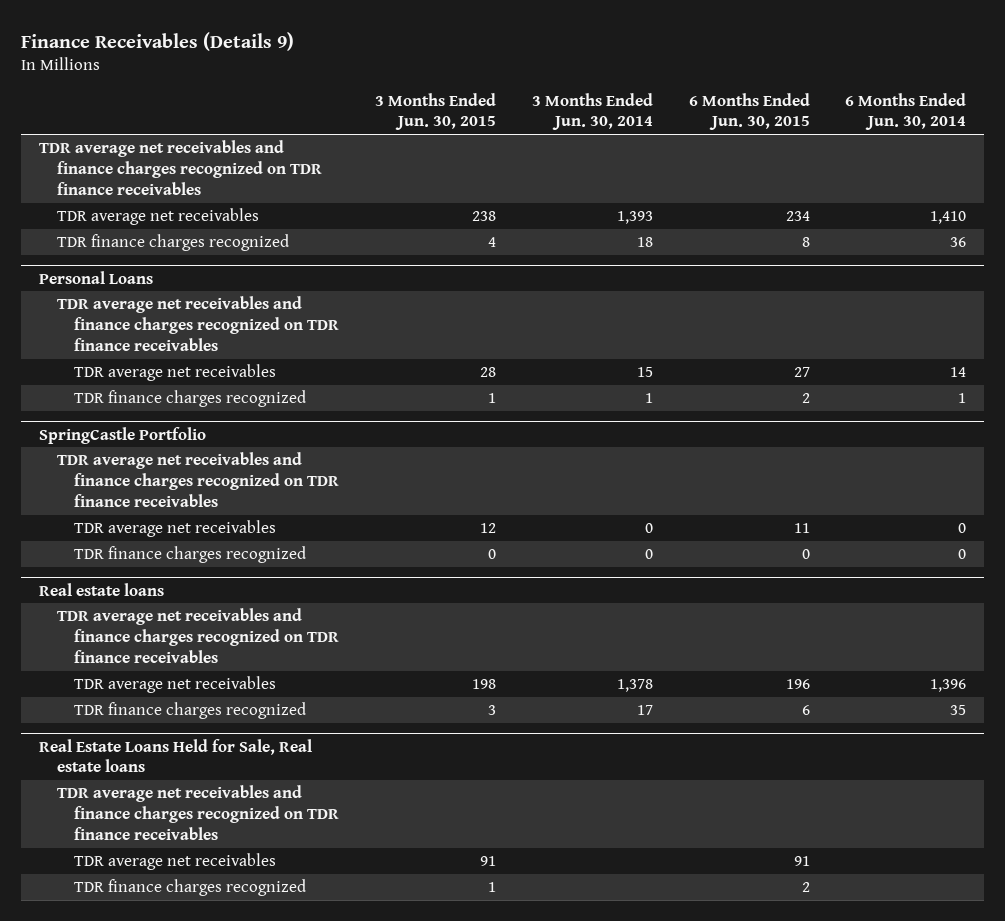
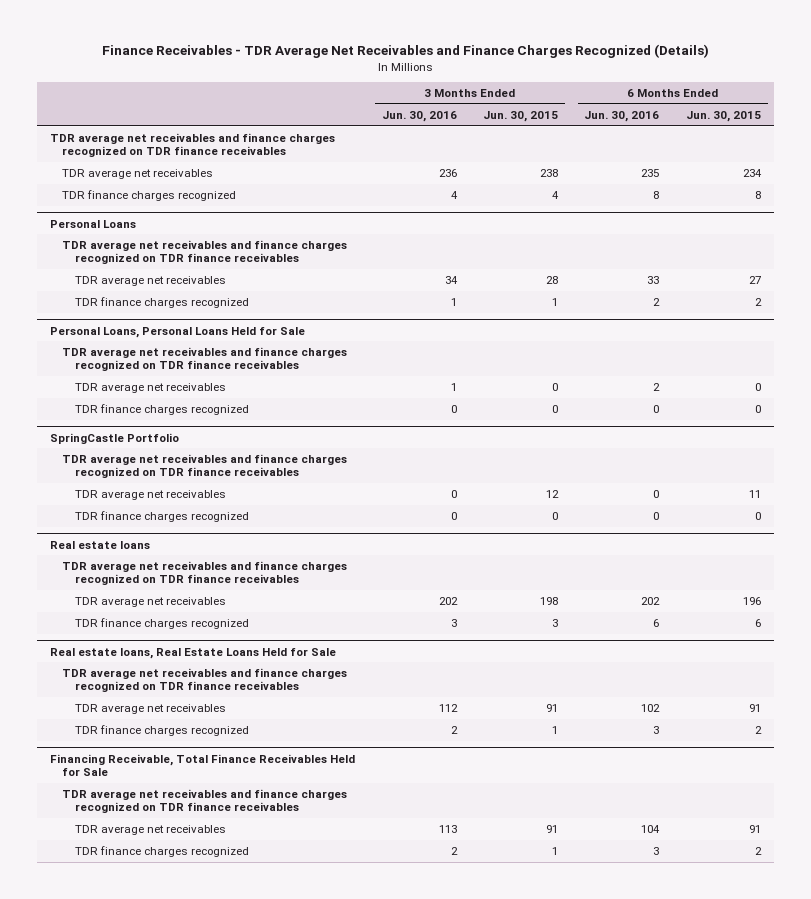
[21,31,295,51] Finance Receivables (Details 9) -> [101,43,709,58] Finance Receivables - TDR Average Net Receivables and Finance Charges Recognized (Details)
[531,92,653,131] 3 Months Ended Jun. 30, 2014 -> none
[845,92,967,131] 6 Months Ended Jun. 30, 2014 -> none
none -> [381,110,457,122] Jun. 30, 2016
none -> [584,110,660,122] Jun. 30, 2016
none -> [50,326,306,338] Personal Loans, Personal Loans Held for Sale
none -> [62,346,348,372] TDR average net receivables and finance charges recognized on TDR finance receivables
none -> [74,382,226,393] TDR average net receivables
none -> [74,403,249,415] TDR finance charges recognized
[39,738,313,773] Real Estate Loans Held for Sale, Real estate loans -> [50,647,337,659] Real estate loans, Real Estate Loans Held for Sale
none -> [50,753,356,777] Financing Receivable, Total Finance Receivables Held for Sale
none -> [62,788,348,814] TDR average net receivables and finance charges recognized on TDR finance receivables
none -> [74,824,226,835] TDR average net receivables
none -> [74,845,249,857] TDR finance charges recognized

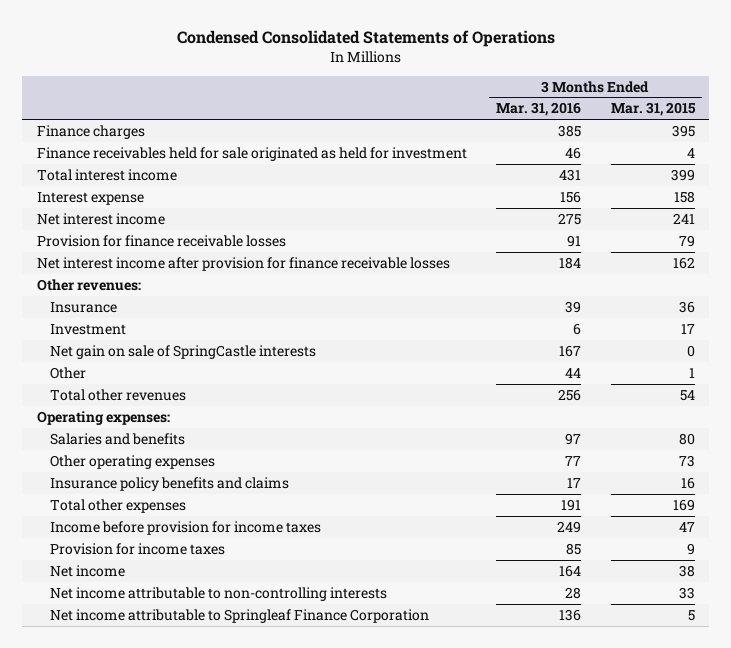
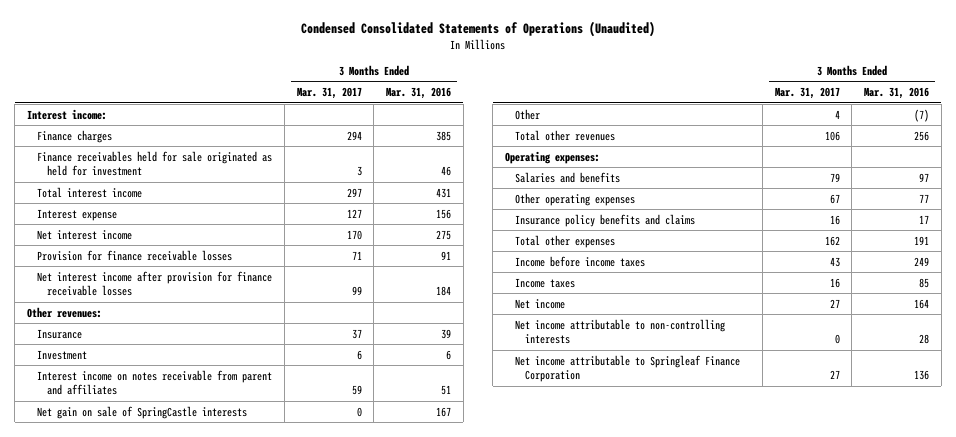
[176,30,555,48] Condensed Consolidated Statements of Operations -> [301,20,656,37] Condensed Consolidated Statements of Operations (Unaudited)
[610,102,696,117] Mar. 31, 2015 -> none
none -> [296,87,362,100] Mar. 31, 2017
none -> [27,108,108,120] Interest income:
none -> [37,369,273,396] Interest income on notes receivable from parent and affiliates
[565,367,582,378] 44 -> [914,108,930,122] (7)
[50,520,322,535] Income before provision for income taxes -> [515,255,646,267] Income before income taxes
[50,542,226,555] Provision for income taxes -> [515,277,576,288] Income taxes

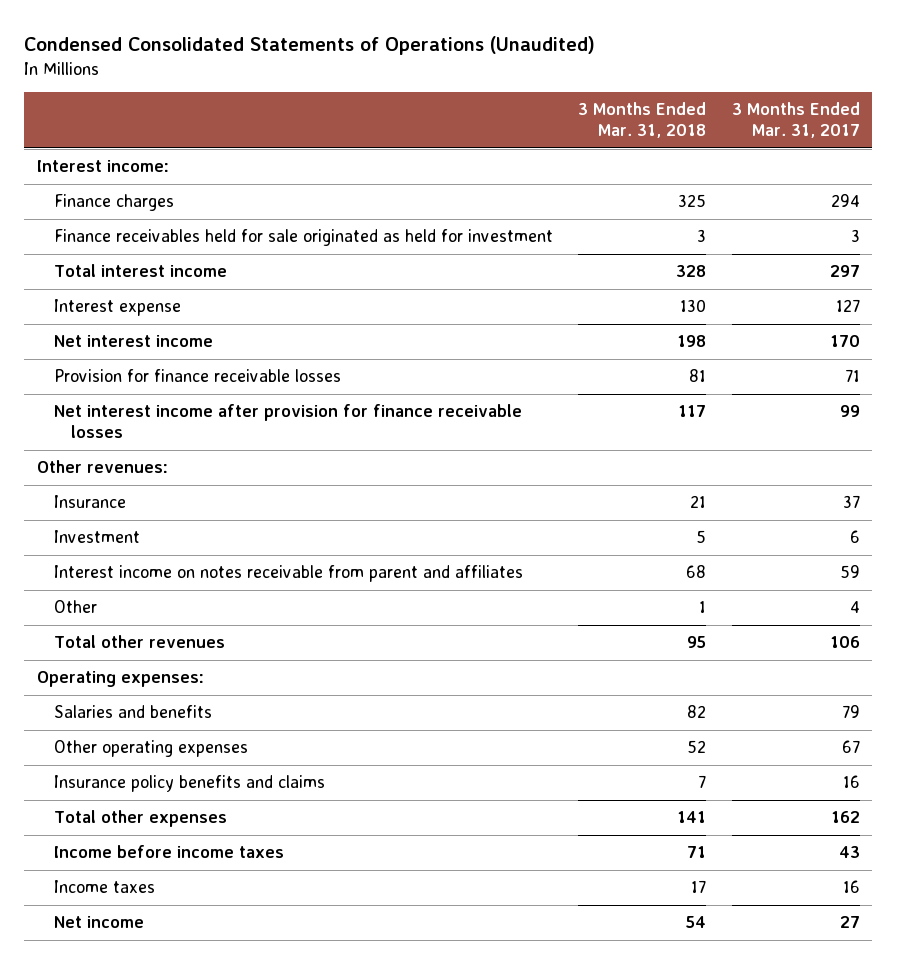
[386,87,452,100] Mar. 31, 2016 -> none
none -> [578,102,707,139] 3 Months Ended Mar. 31, 2018
[37,405,248,419] Net gain on sale of SpringCastle interests -> none
[515,318,726,345] Net income attributable to non-controlling interests -> none
[515,354,741,383] Net income attributable to Springleaf Finance Corporation -> none

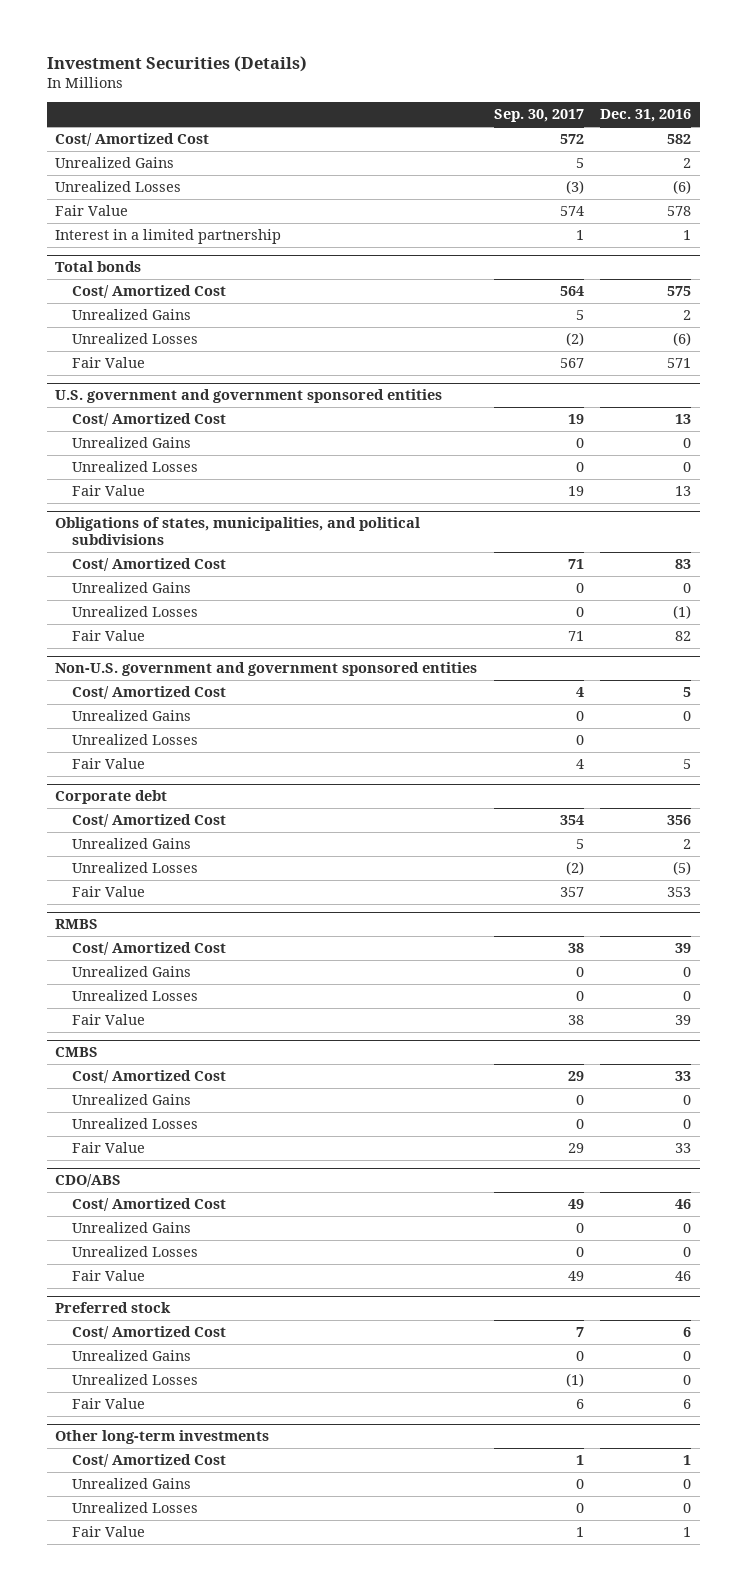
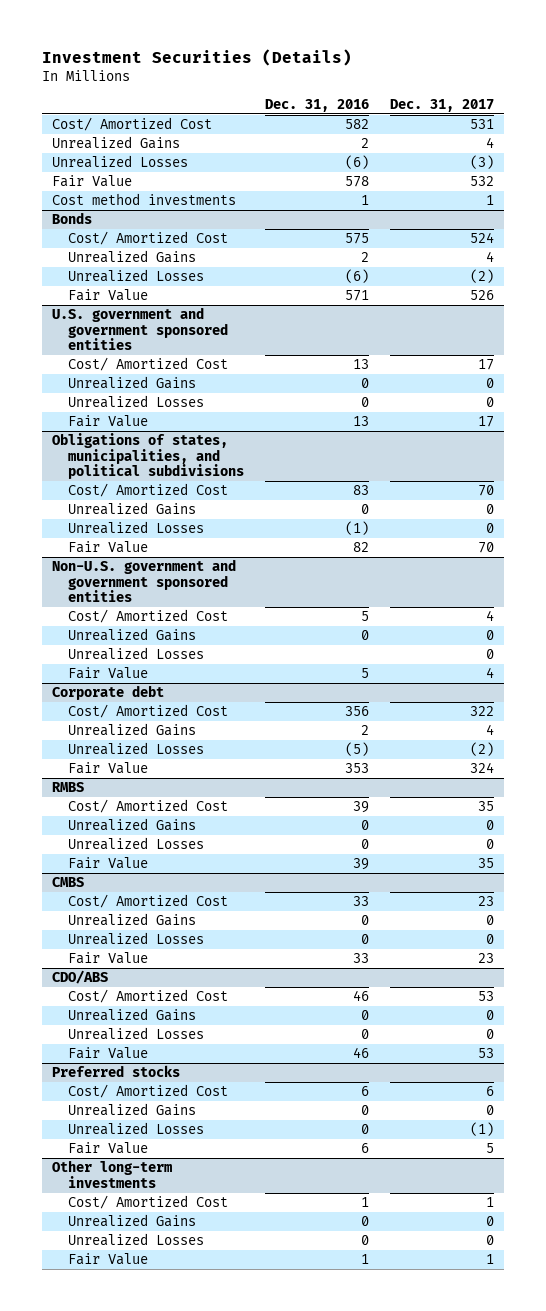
[493,109,584,123] Sep. 30, 2017 -> none
none -> [389,98,494,112] Dec. 31, 2017
[54,229,281,245] Interest in a limited partnership -> none
none -> [52,193,237,206] Cost method investments
[54,261,141,273] Total bonds -> [52,212,93,225] Bonds
[54,1302,171,1314] Preferred stock -> [52,1065,181,1078] Preferred stocks

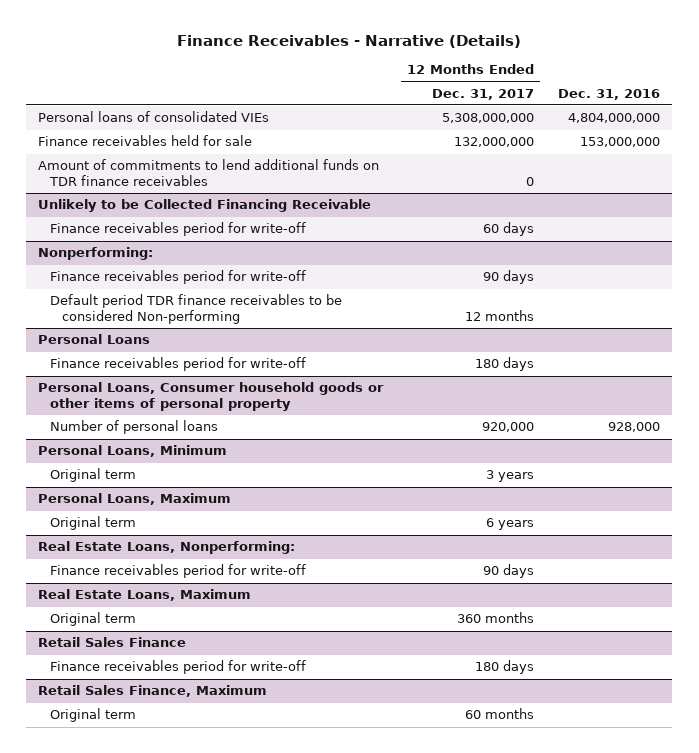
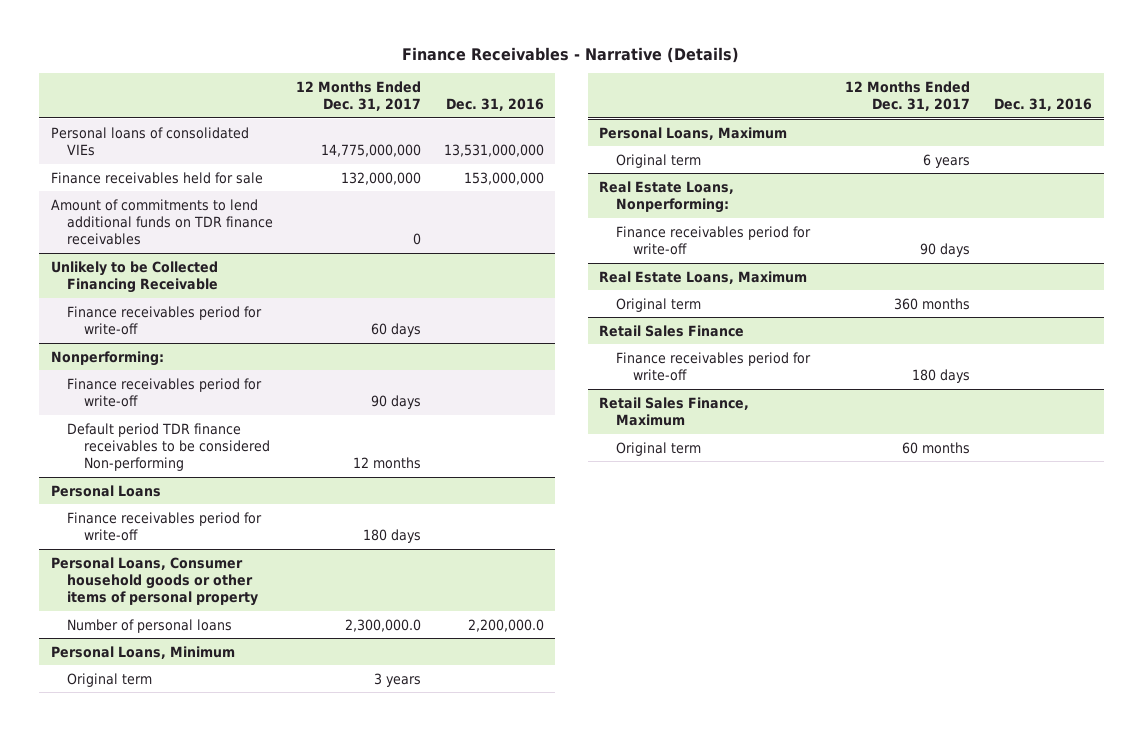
[442,113,535,124] 5,308,000,000 -> [320,143,421,157] 14,775,000,000
[568,113,661,124] 4,804,000,000 -> [443,143,544,157] 13,531,000,000
[482,422,535,433] 920,000 -> [344,618,421,632] 2,300,000.0
[608,422,661,433] 928,000 -> [467,618,544,632] 2,200,000.0

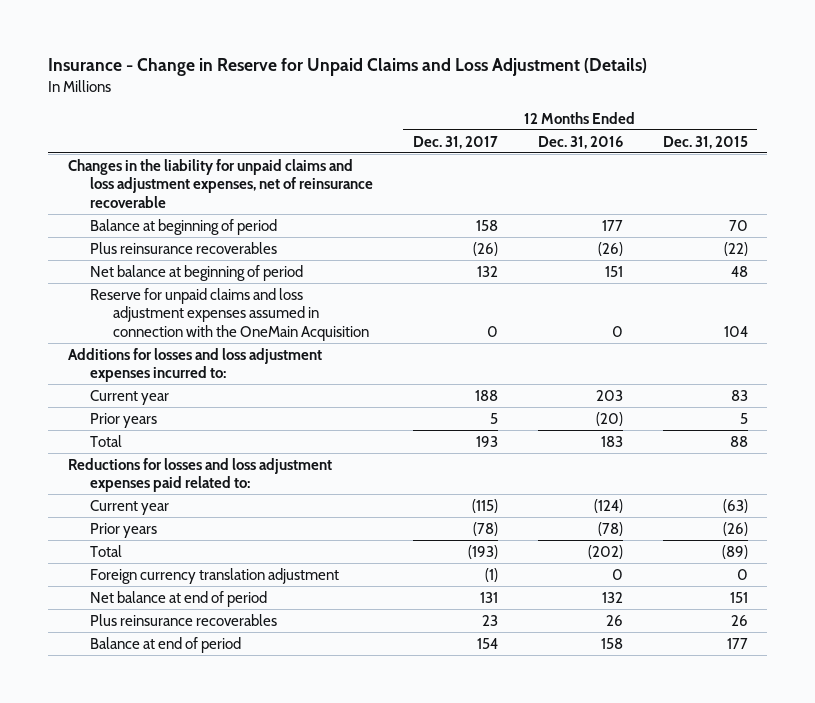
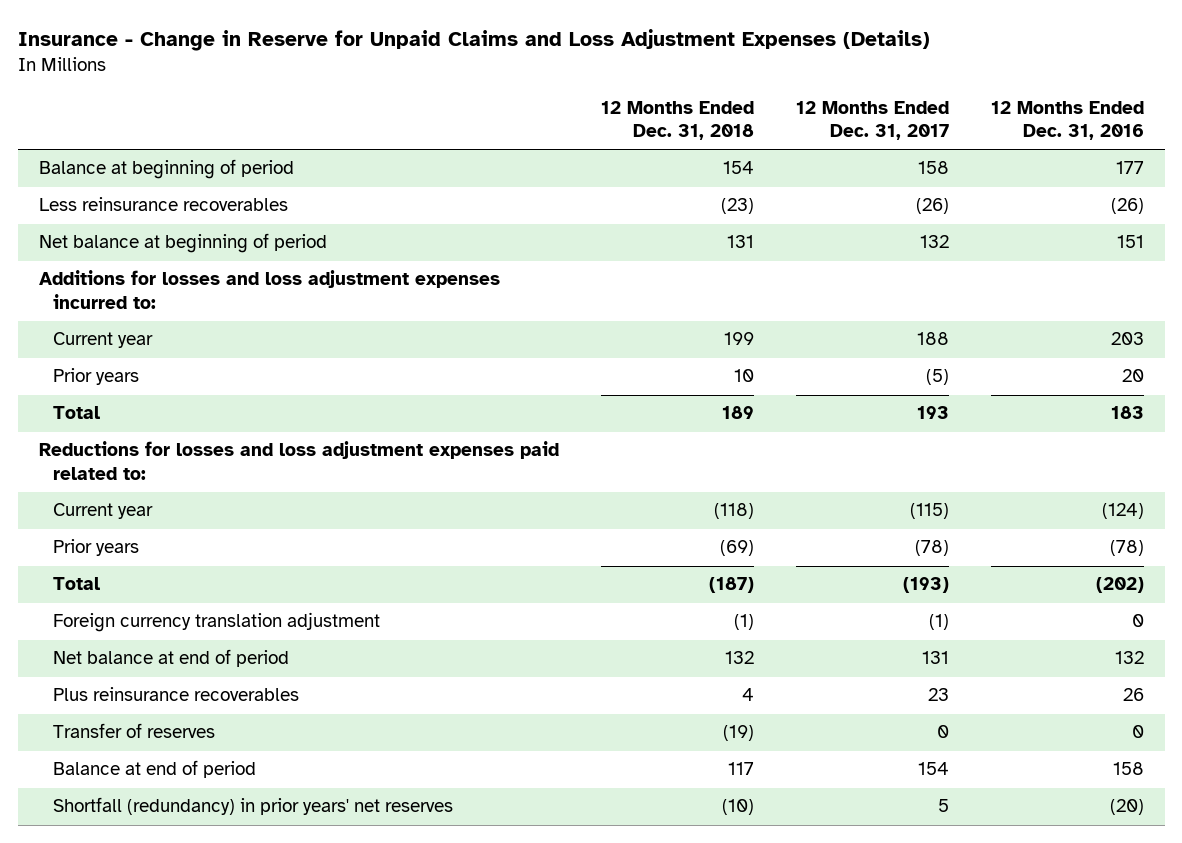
[47,58,647,77] Insurance - Change in Reserve for Unpaid Claims and Loss Adjustment (Details) -> [17,29,930,52] Insurance - Change in Reserve for Unpaid Claims and Loss Adjustment Expenses (Details)
[662,135,748,149] Dec. 31, 2015 -> none
none -> [600,100,754,141] 12 Months Ended Dec. 31, 2018
[67,158,374,208] Changes in the liability for unpaid claims and loss adjustment expenses, net of reinsurance recoverable -> none
[90,241,278,254] Plus reinsurance recoverables -> [38,197,288,212] Less reinsurance recoverables
[90,287,369,341] Reserve for unpaid claims and loss adjustment expenses assumed in connection with the OneMain Acquisition -> none
[490,412,499,424] 5 -> [925,369,949,386] (5)
[595,411,623,426] (20) -> [1121,369,1144,383] 20
none -> [53,723,216,739] Transfer of reserves
none -> [53,797,454,816] Shortfall (redundancy) in prior years' net reserves

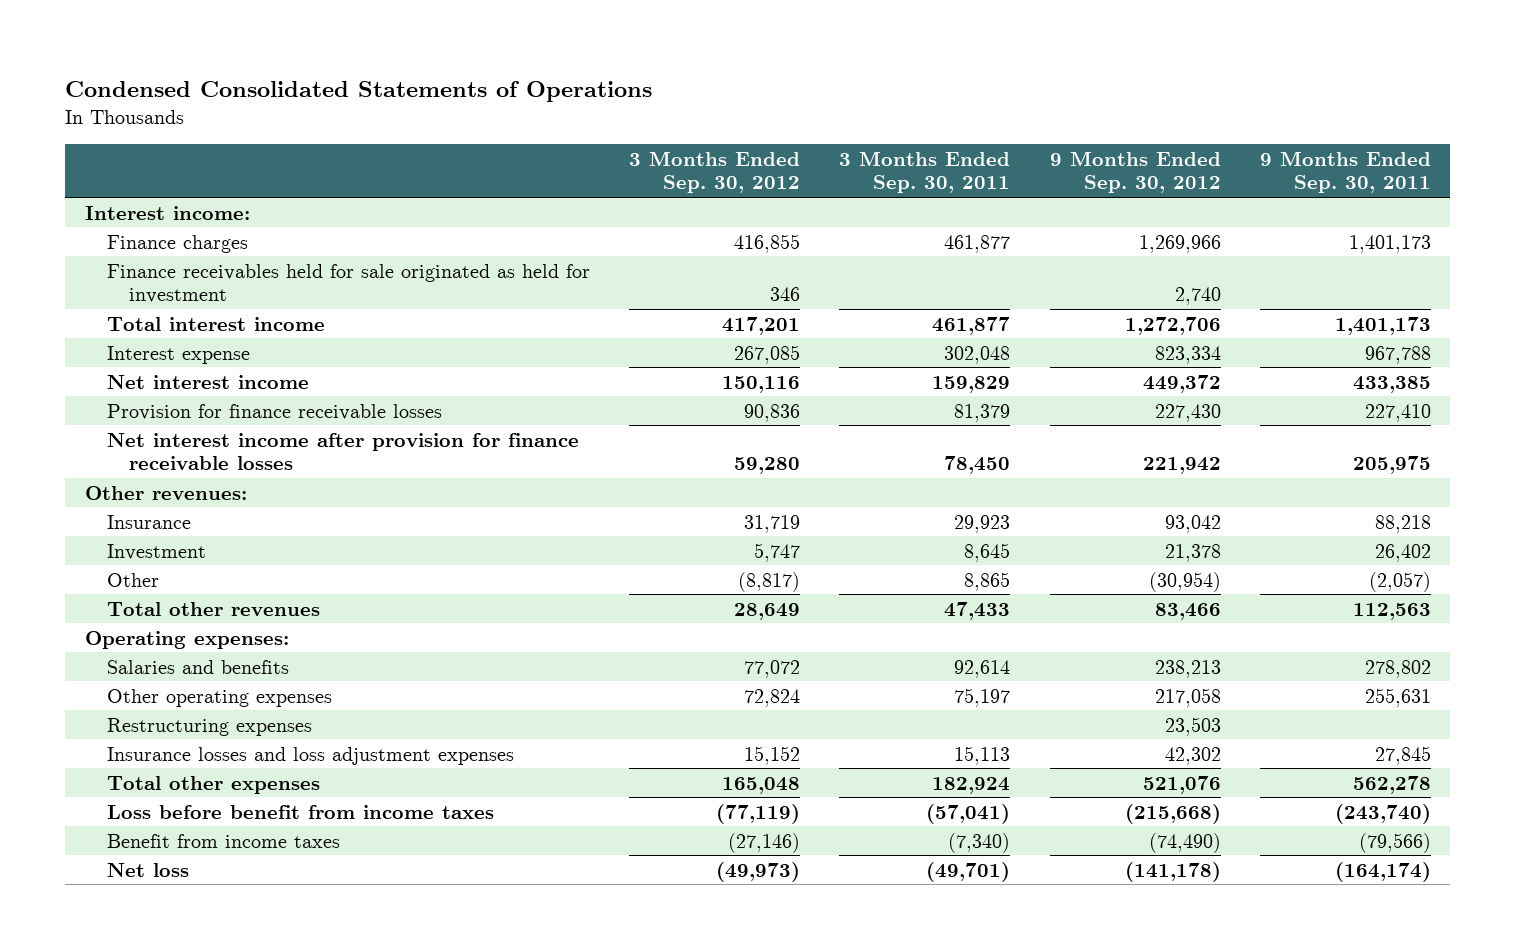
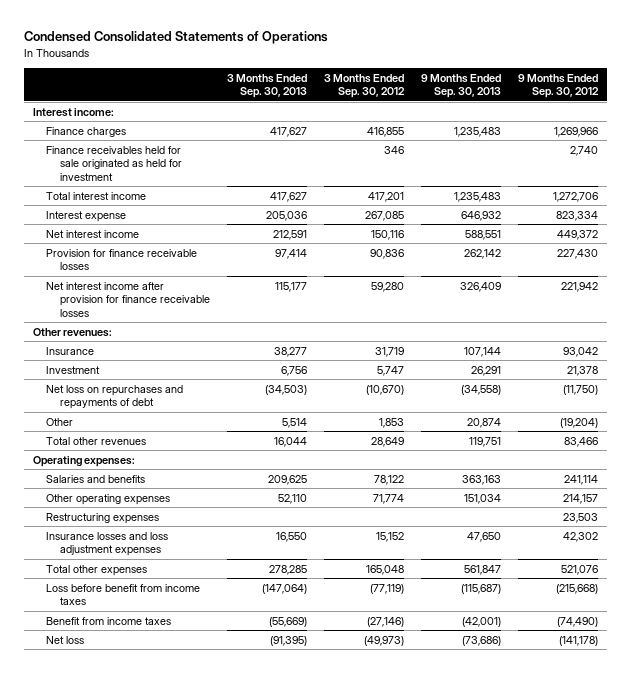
[839,150,1011,194] 3 Months Ended Sep. 30, 2011 -> none
[1259,150,1431,194] 9 Months Ended Sep. 30, 2011 -> none
none -> [226,73,307,98] 3 Months Ended Sep. 30, 2013
none -> [421,73,502,98] 9 Months Ended Sep. 30, 2013
none -> [46,384,184,410] Net loss on repurchases and repayments of debt
[738,571,801,592] (8,817) -> [378,417,404,428] 1,853
[1148,571,1221,592] (30,954) -> [560,417,599,428] (19,204)
[744,659,801,678] 77,072 -> [373,474,404,485] 78,122
[1154,659,1221,678] 238,213 -> [564,474,599,485] 241,114
[744,688,801,707] 72,824 -> [372,493,404,504] 71,774
[1154,687,1221,707] 217,058 -> [563,493,599,504] 214,157

